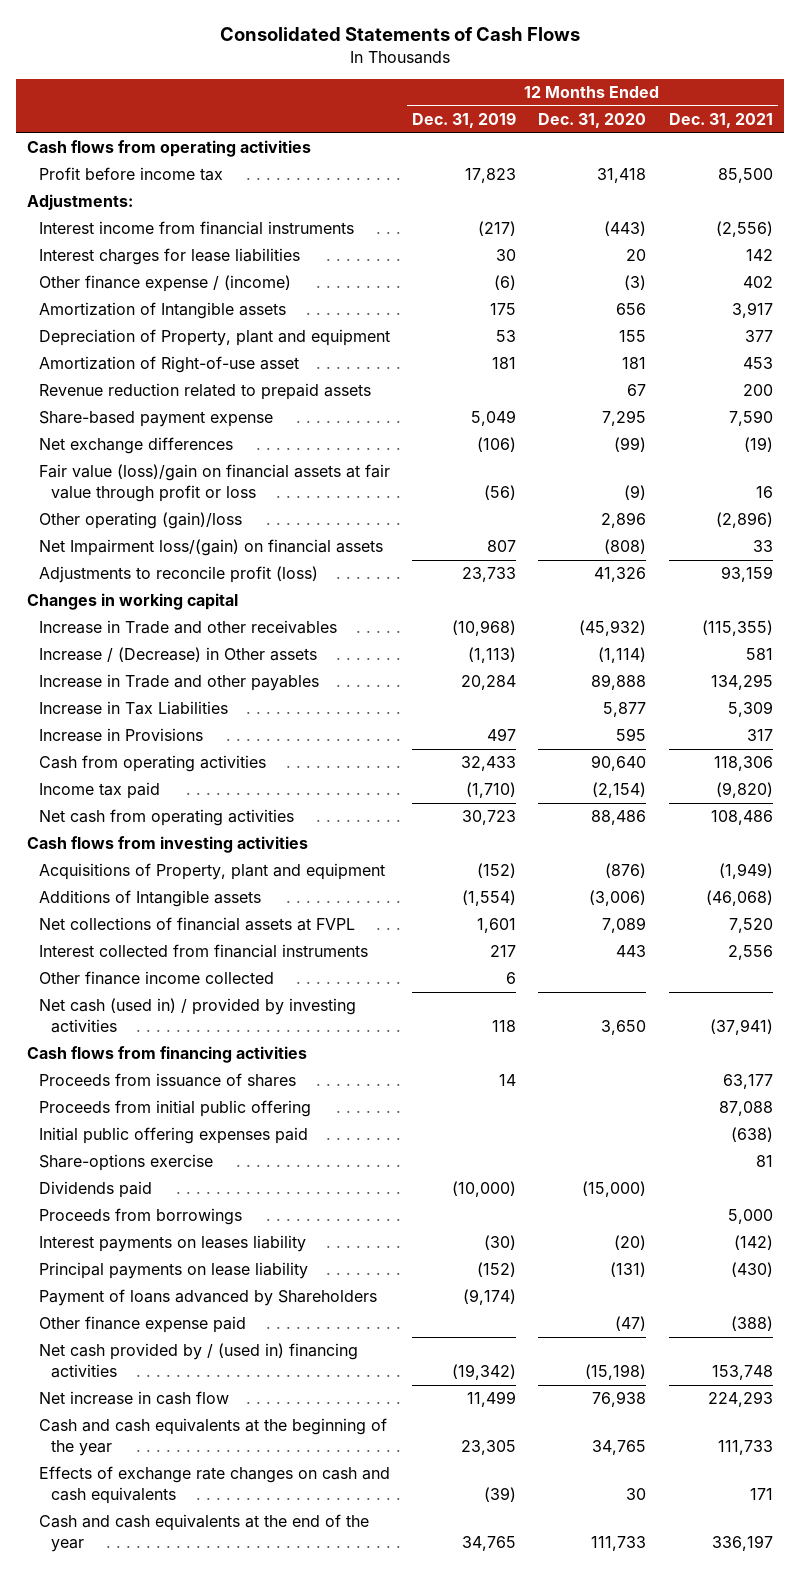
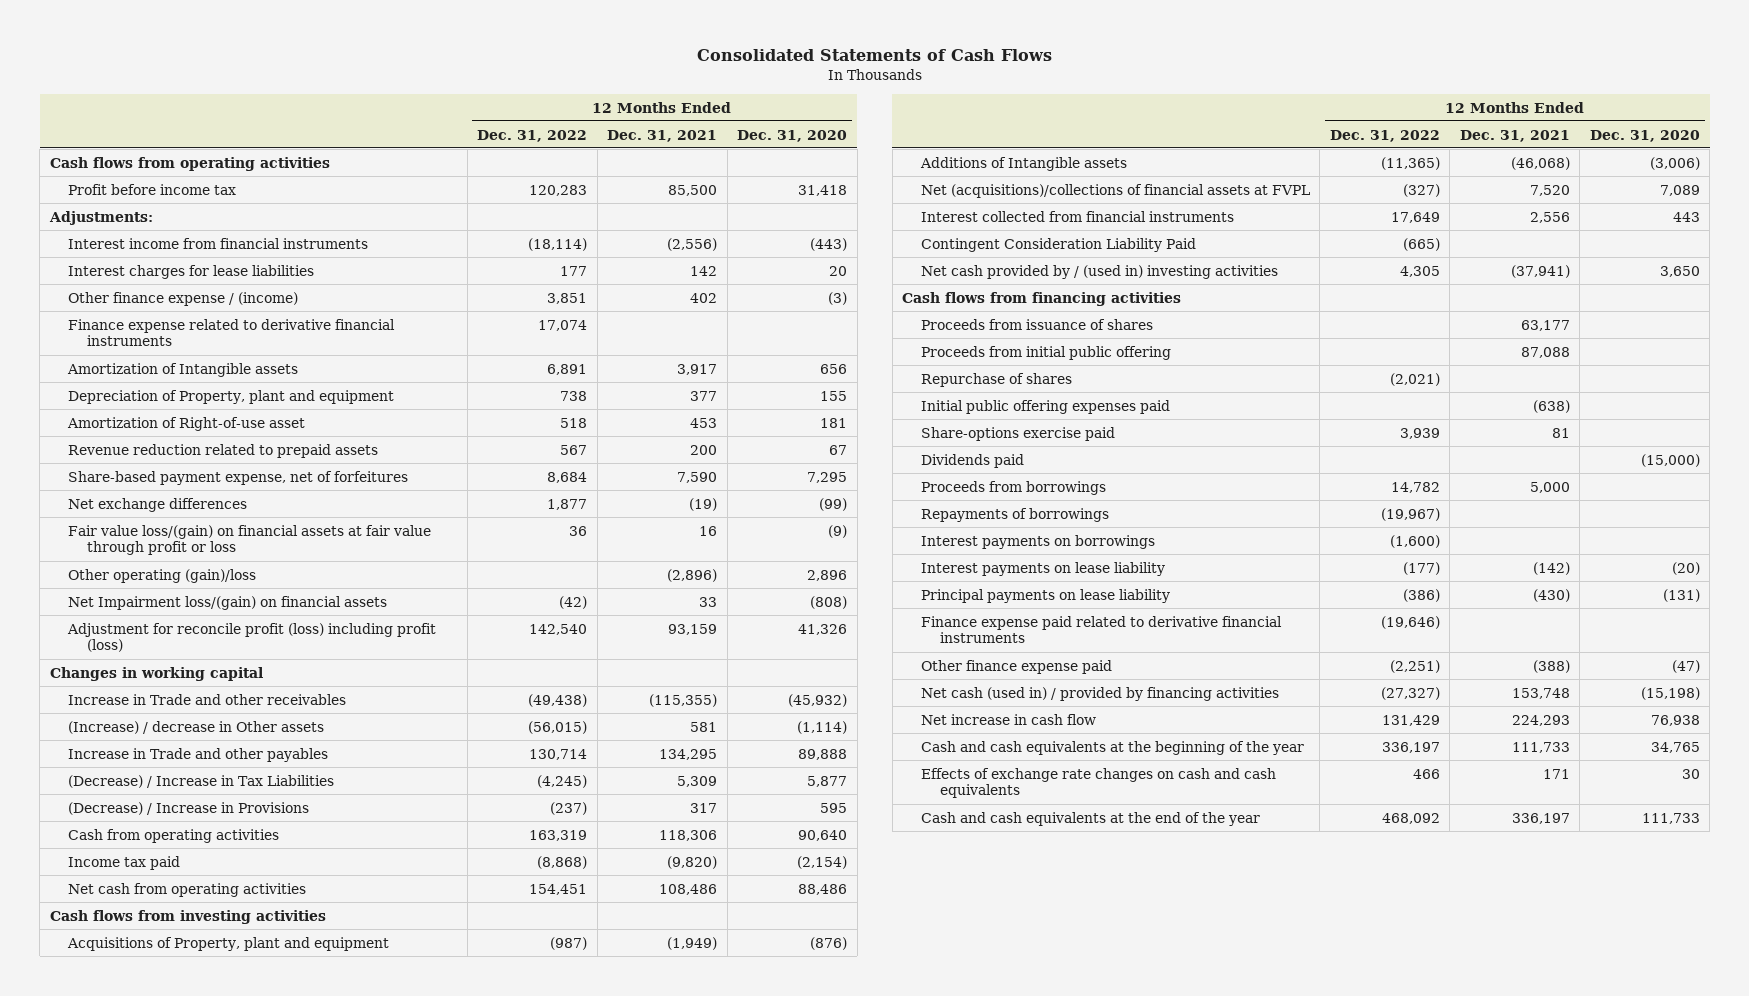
[412,112,517,129] Dec. 31, 2019 -> none
none -> [477,129,588,142] Dec. 31, 2022
none -> [68,318,396,347] Finance expense related to derivative financial instruments
[39,411,274,428] Share-based payment expense -> [68,470,409,485] Share-based payment expense, net of forfeitures
[39,464,391,503] Fair value (loss)/gain on financial assets at fair value through profit or loss -> [68,524,432,556] Fair value loss/(gain) on financial assets at fair value through profit or loss
[39,566,319,584] Adjustments to reconcile profit (loss) -> [67,622,437,653] Adjustment for reconcile profit (loss) including profit (loss)
[39,647,318,663] Increase / (Decrease) in Other assets -> [68,720,325,734] (Increase) / decrease in Other assets
[39,701,229,716] Increase in Tax Liabilities -> [68,774,335,788] (Decrease) / Increase in Tax Liabilities
[39,728,204,743] Increase in Provisions -> [68,801,310,815] (Decrease) / Increase in Provisions
[39,917,356,932] Net collections of financial assets at FVPL -> [920,183,1310,198] Net (acquisitions)/collections of financial assets at FVPL
[39,971,275,986] Other finance income collected -> none
none -> [920,237,1196,252] Contingent Consideration Liability Paid
[39,998,357,1034] Net cash (used in) / provided by investing activities -> [920,264,1278,279] Net cash provided by / (used in) investing activities
none -> [920,372,1072,387] Repurchase of shares
[39,1154,214,1172] Share-options exercise -> [920,426,1115,441] Share-options exercise paid
none -> [920,507,1109,522] Repayments of borrowings
none -> [920,534,1155,549] Interest payments on borrowings
[39,1235,307,1253] Interest payments on leases liability -> [920,561,1165,576] Interest payments on lease liability
[39,1289,378,1307] Payment of loans advanced by Shareholders -> none
none -> [920,615,1282,644] Finance expense paid related to derivative financial instruments
[39,1343,359,1379] Net cash provided by / (used in) financing activities -> [920,686,1279,701] Net cash (used in) / provided by financing activities

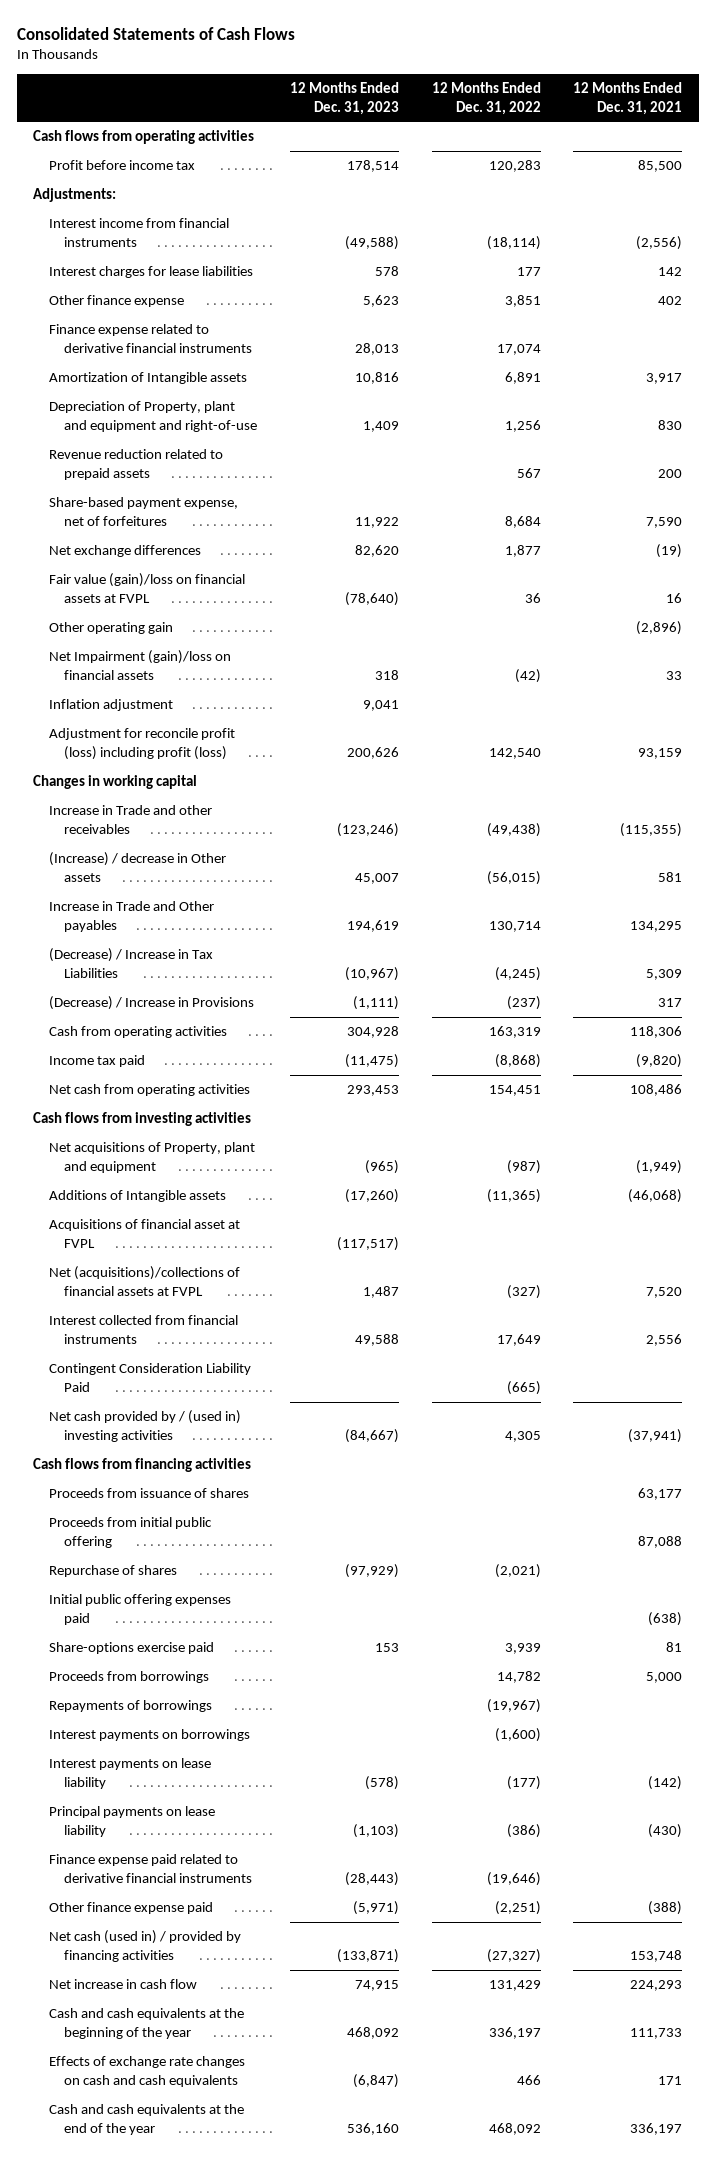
[737,129,848,142] Dec. 31, 2020 -> none
none -> [289,81,399,115] 12 Months Ended Dec. 31, 2023
[68,291,299,306] Other finance expense / (income) -> [48,295,184,308] Other finance expense
[67,416,306,431] Amortization of Right-of-use asset -> none
[68,389,395,404] Depreciation of Property, plant and equipment -> [48,401,258,432] Depreciation of Property, plant and equipment and right-of-use
[560,390,588,401] 738 -> [504,419,541,432] 1,256
[690,390,718,401] 377 -> [658,419,683,430] 830
[68,524,432,556] Fair value loss/(gain) on financial assets at fair value through profit or loss -> [48,573,245,603] Fair value (gain)/loss on financial assets at FVPL
[68,568,257,583] Other operating (gain)/loss -> [48,622,173,635] Other operating gain
[68,595,388,610] Net Impairment loss/(gain) on financial assets -> [48,650,231,680] Net Impairment (gain)/loss on financial assets
none -> [48,699,173,712] Inflation adjustment
[68,747,329,762] Increase in Trade and other payables -> [48,901,214,932] Increase in Trade and Other payables
[67,936,390,951] Acquisitions of Property, plant and equipment -> [48,1142,255,1173] Net acquisitions of Property, plant and equipment
none -> [48,1219,240,1248] Acquisitions of financial asset at FVPL
[920,453,1024,468] Dividends paid -> none

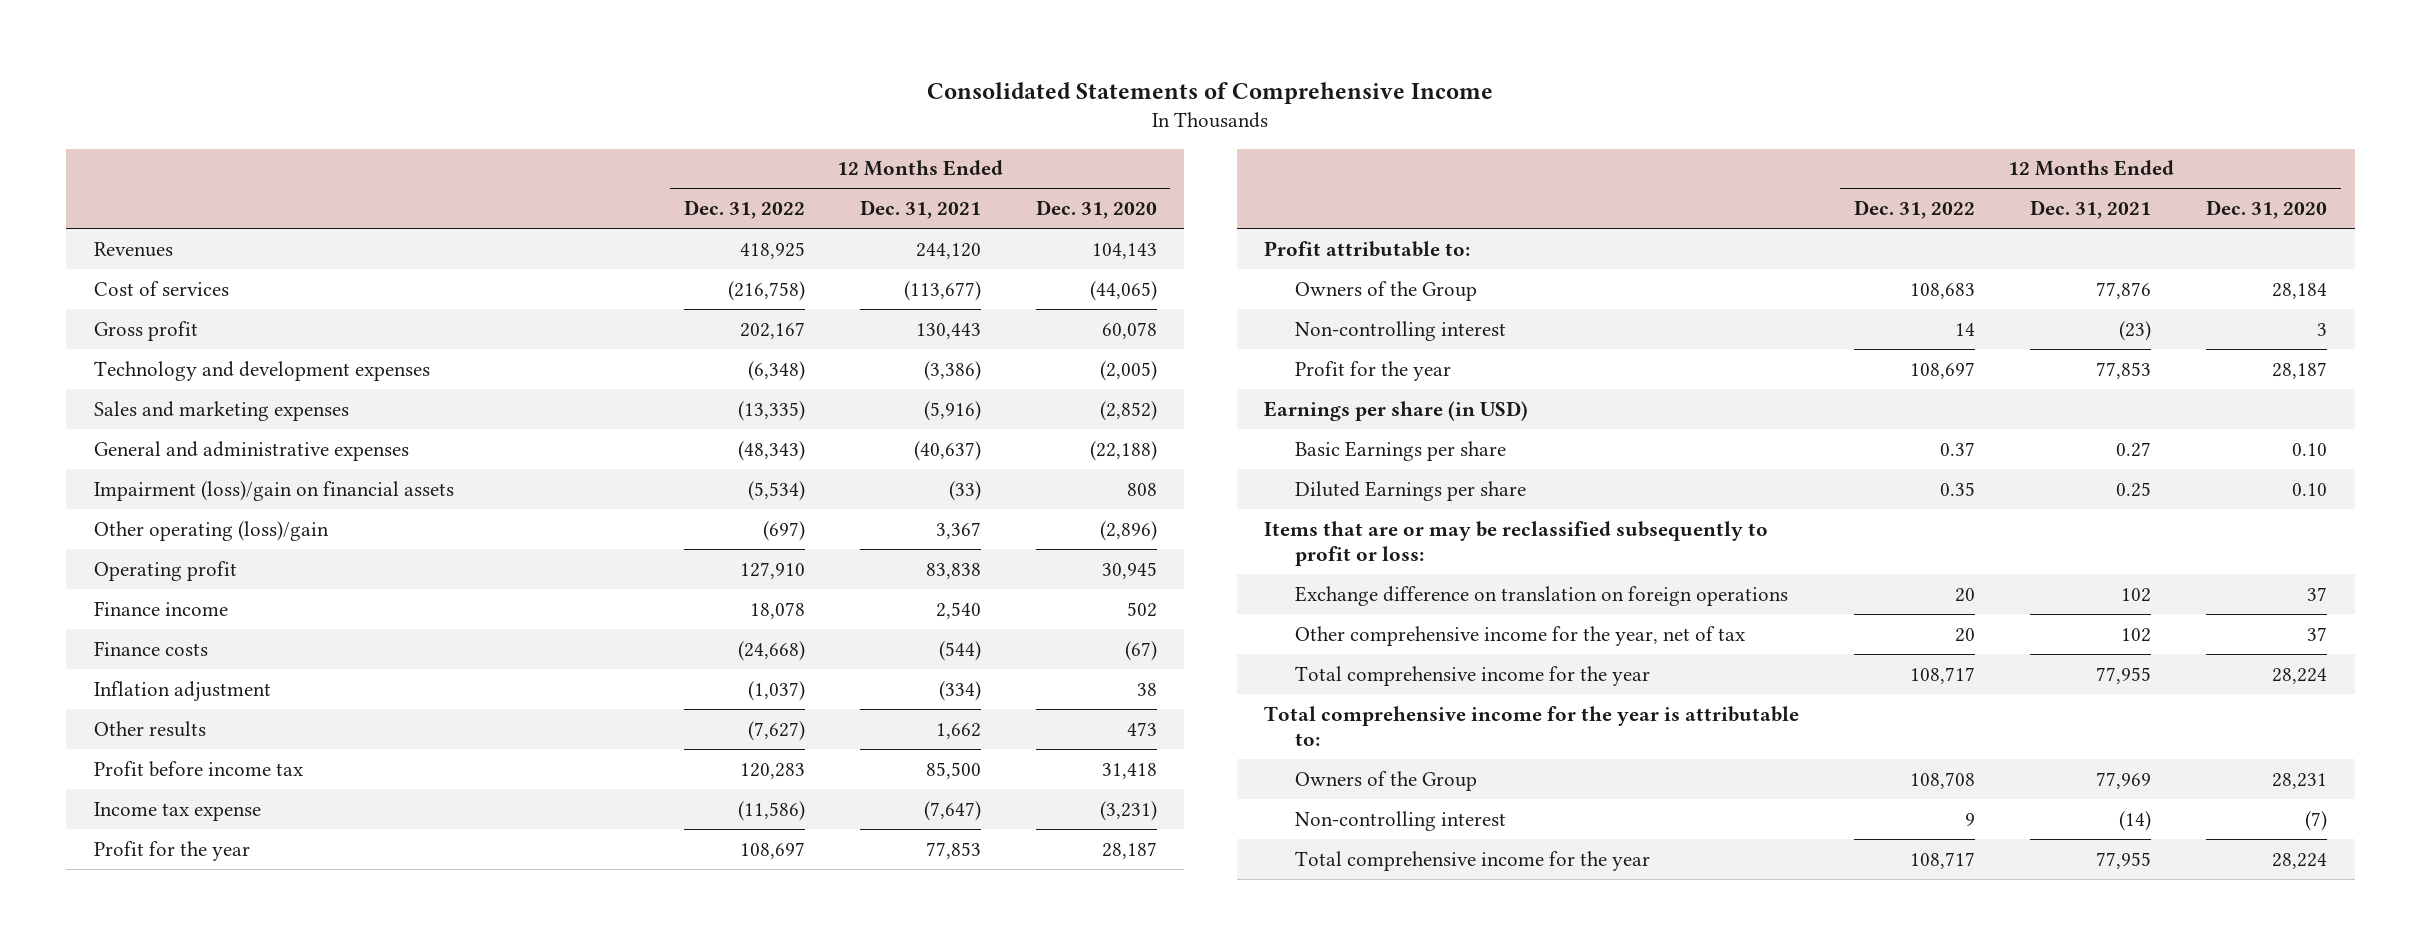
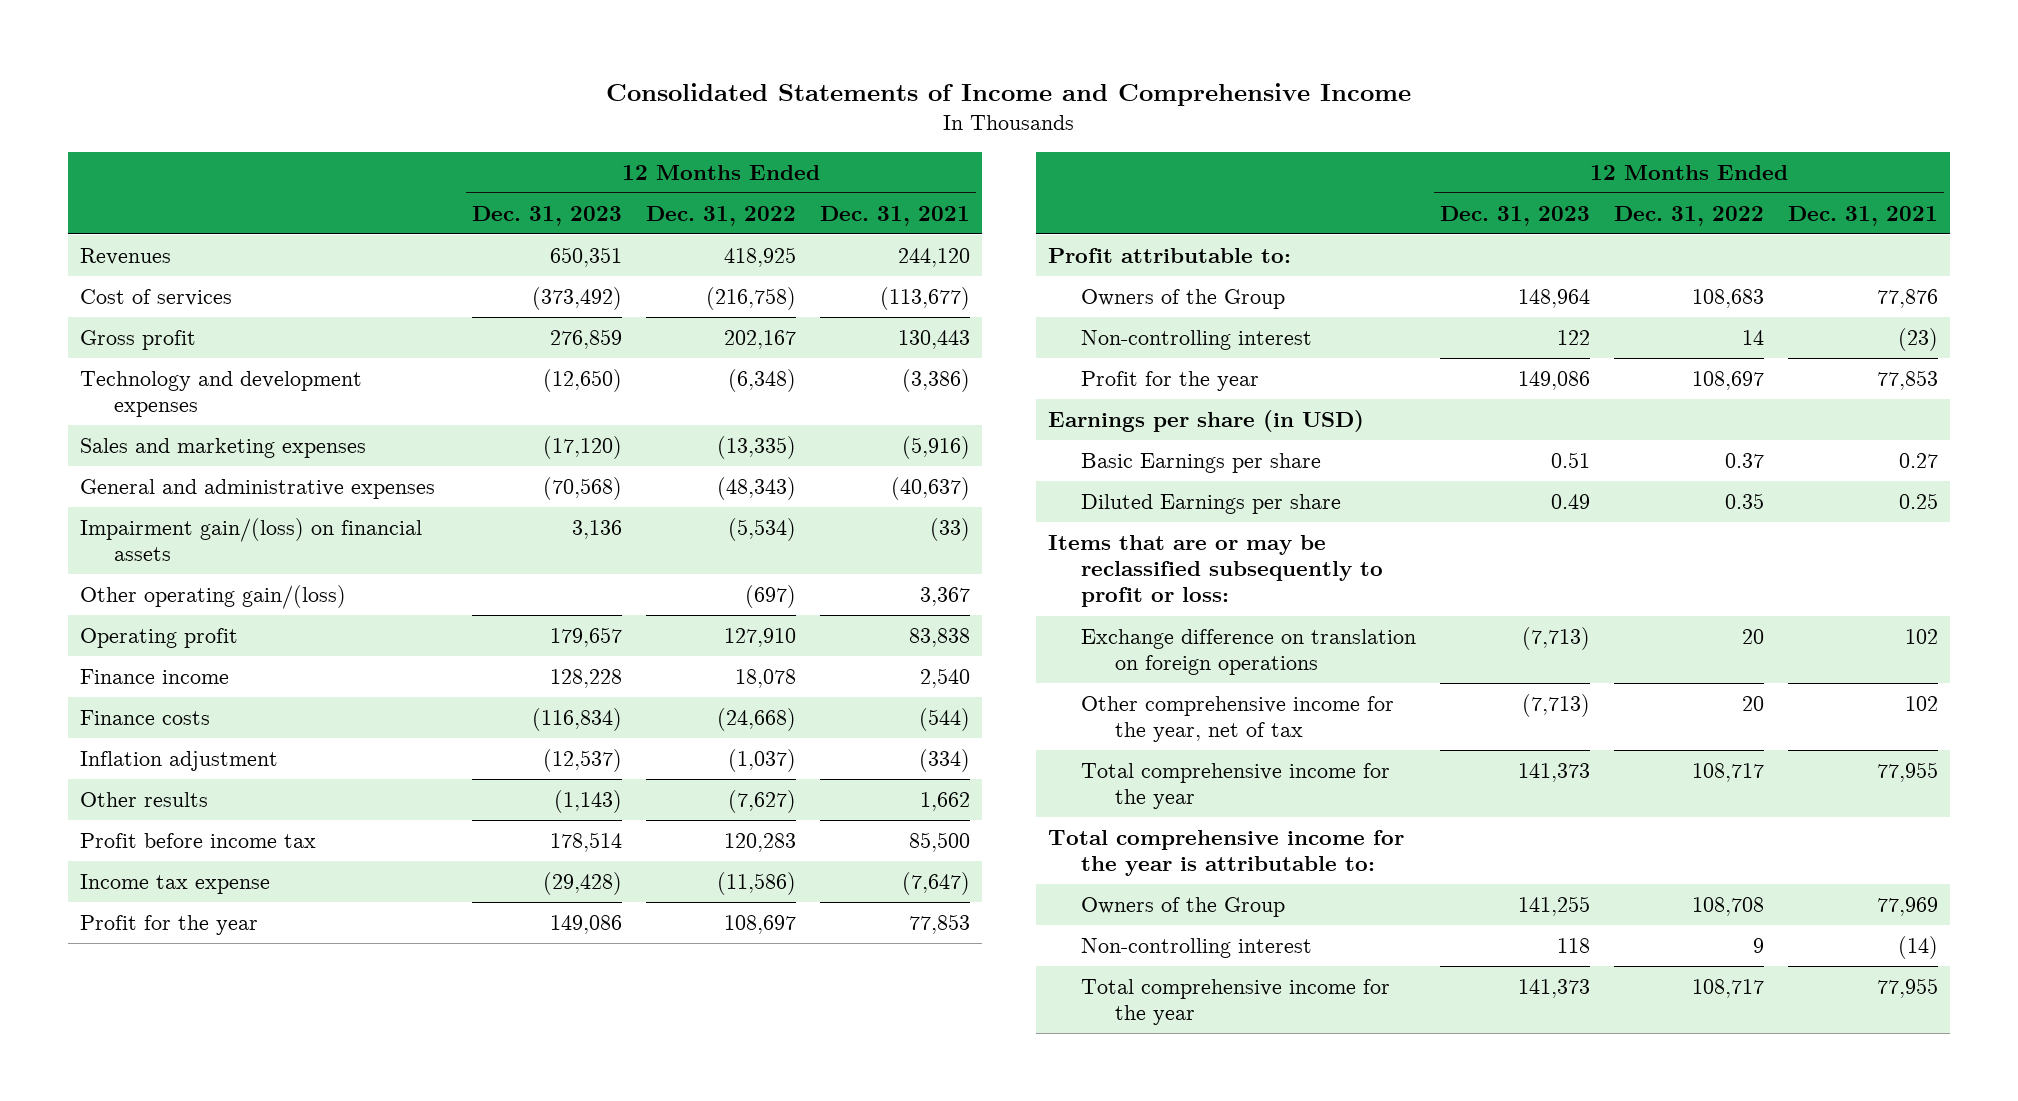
[927,82,1494,105] Consolidated Statements of Comprehensive Income -> [605,83,1411,107] Consolidated Statements of Income and Comprehensive Income
[1035,200,1157,220] Dec. 31, 2020 -> none
none -> [472,205,623,226] Dec. 31, 2023
[93,480,454,501] Impairment (loss)/gain on financial assets -> [80,517,423,562] Impairment gain/(loss) on financial assets
[93,520,329,541] Other operating (loss)/gain -> [80,584,347,609] Other operating gain/(loss)

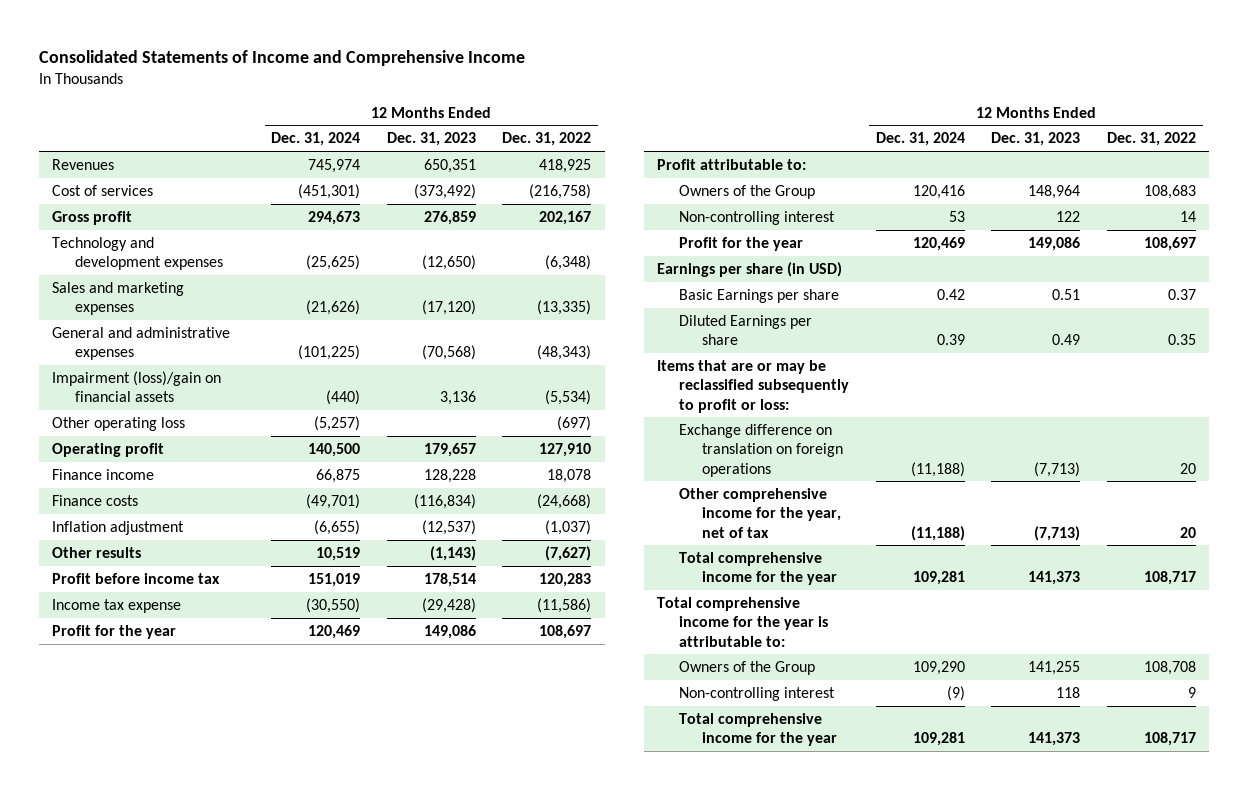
[820,205,971,226] Dec. 31, 2021 -> none
none -> [271,132,361,147] Dec. 31, 2024
[80,517,423,562] Impairment gain/(loss) on financial assets -> [52,370,222,403] Impairment (loss)/gain on financial assets
[80,584,347,609] Other operating gain/(loss) -> [52,416,186,431] Other operating loss

